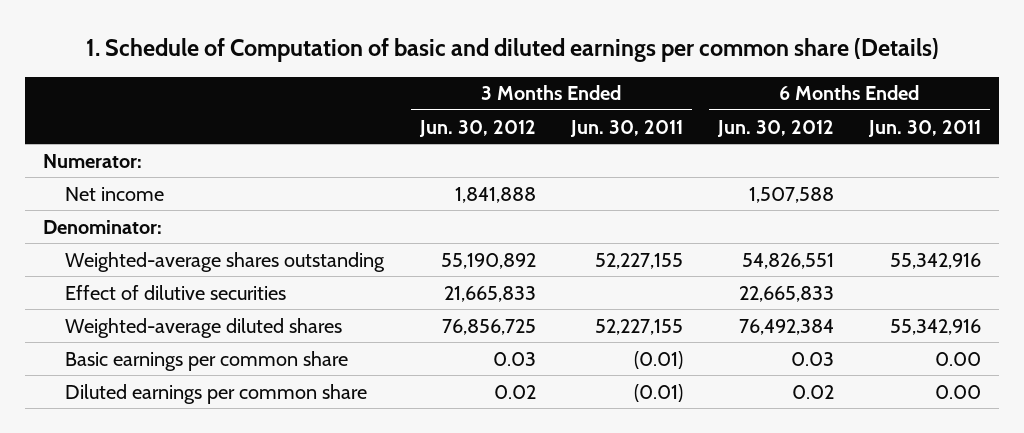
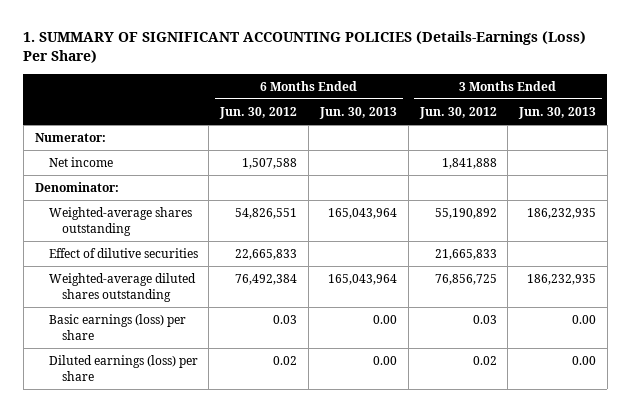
[85,38,939,63] 1. Schedule of Computation of basic and diluted earnings per common share (Details) -> [23,31,587,64] 1. SUMMARY OF SIGNIFICANT ACCOUNTING POLICIES (Details-Earnings (Loss) Per Share)
[569,119,683,137] Jun. 30, 2011 -> none
[868,119,982,137] Jun. 30, 2011 -> none
none -> [318,106,397,119] Jun. 30, 2013
none -> [518,106,597,119] Jun. 30, 2013
[65,317,343,338] Weighted-average diluted shares -> [48,273,196,302] Weighted-average diluted shares outstanding
[65,350,349,371] Basic earnings per common share -> [48,314,186,340] Basic earnings (loss) per share
[65,383,368,404] Diluted earnings per common share -> [48,355,198,381] Diluted earnings (loss) per share

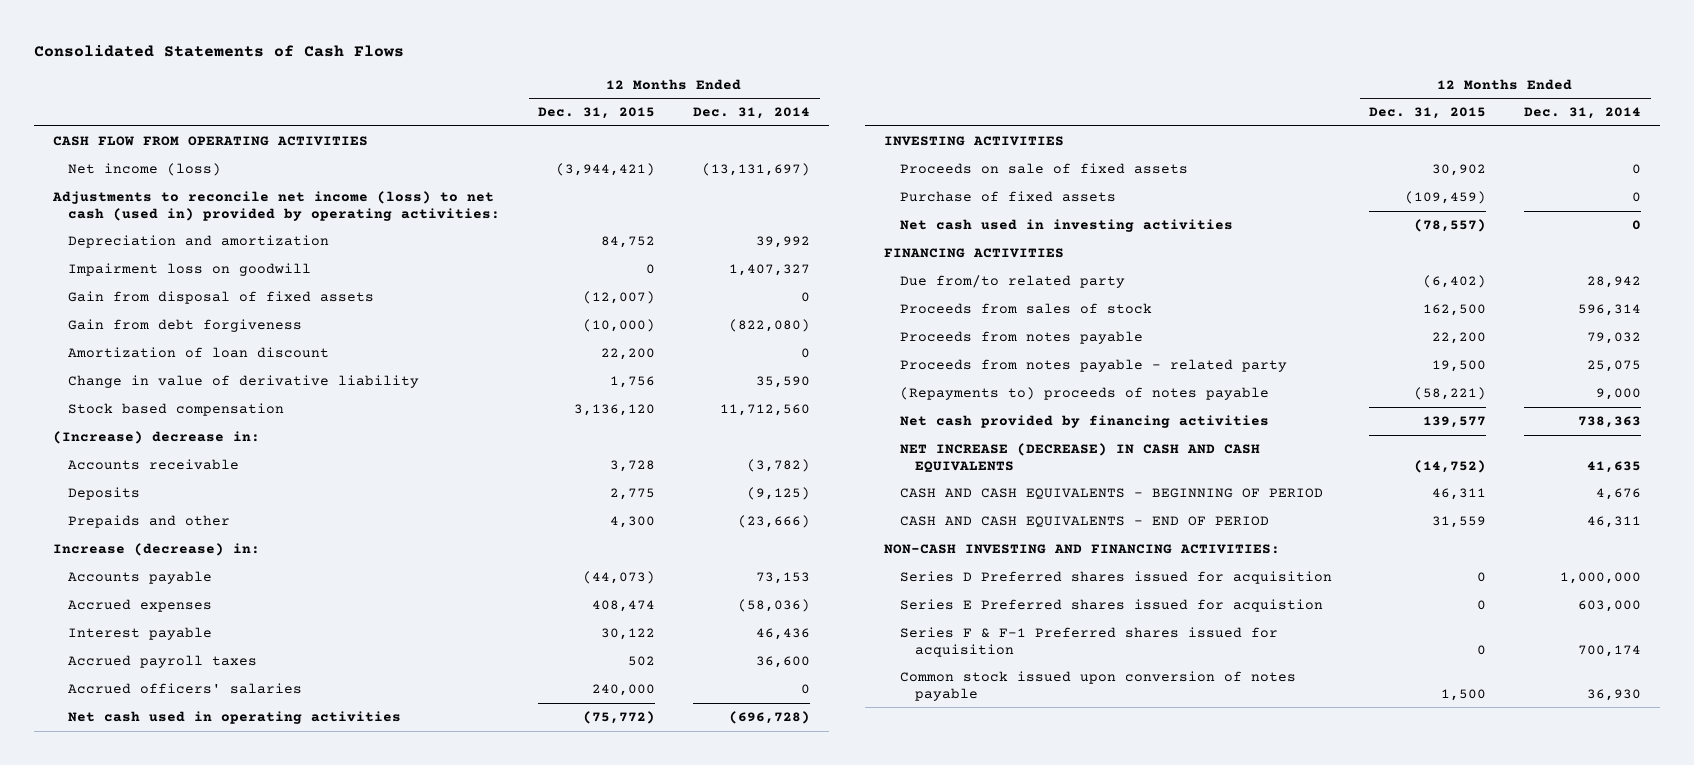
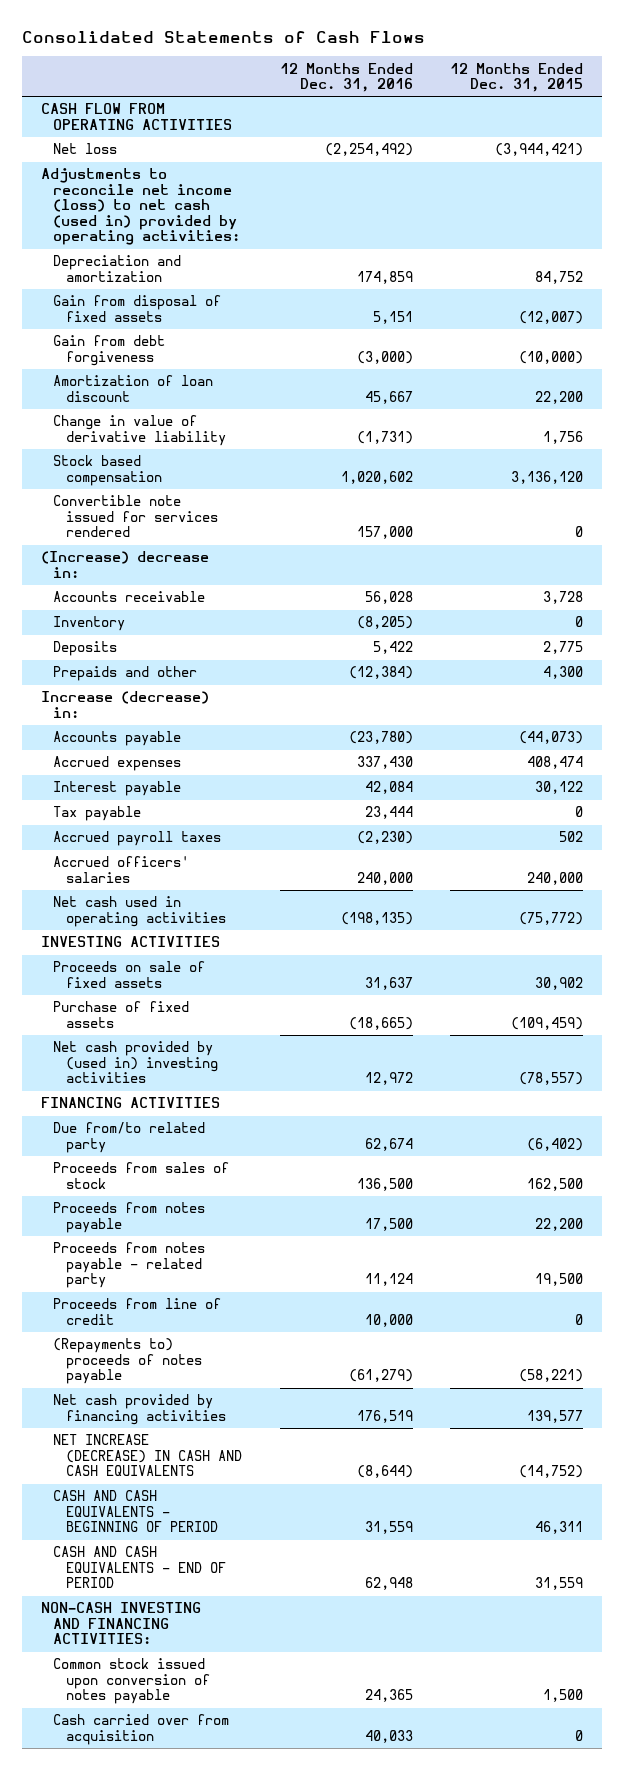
[693,107,811,120] Dec. 31, 2014 -> none
none -> [279,62,413,93] 12 Months Ended Dec. 31, 2016
[68,162,222,176] Net income (loss) -> [53,143,118,155] Net loss
[68,262,312,276] Impairment loss on goodwill -> none
none -> [53,495,219,538] Convertible note issued for services rendered
none -> [53,616,126,632] Inventory
none -> [53,806,142,822] Tax payable
[899,218,1233,232] Net cash used in investing activities -> [53,1041,219,1084] Net cash provided by (used in) investing activities
none -> [53,1298,222,1325] Proceeds from line of credit
[899,570,1332,584] Series D Preferred shares issued for acquisition -> none
[899,598,1323,612] Series E Preferred shares issued for acquistion -> none
[899,626,1278,657] Series F & F-1 Preferred shares issued for acquisition -> none
none -> [53,1714,230,1745] Cash carried over from acquisition

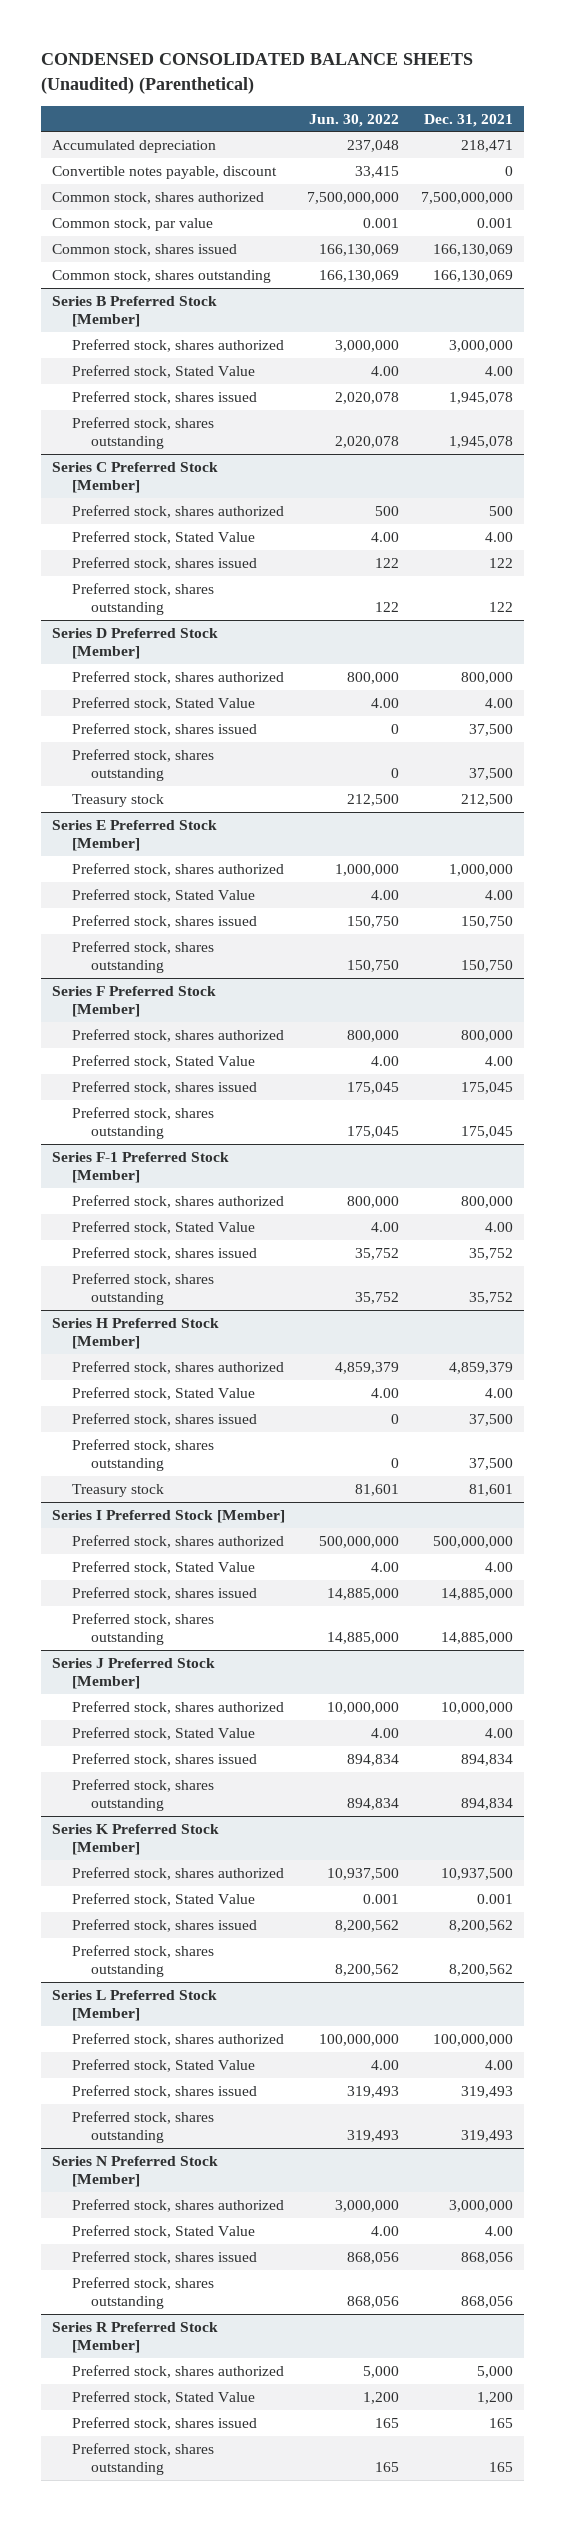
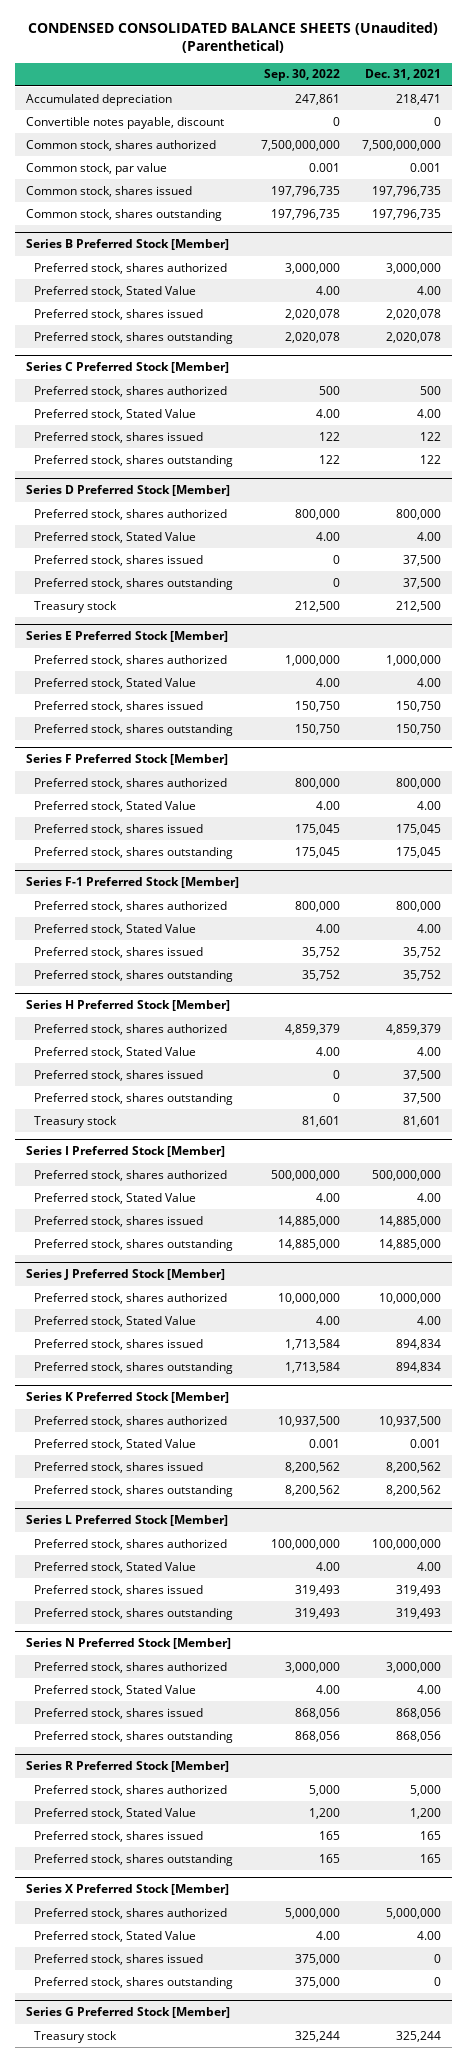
[308,113,399,127] Jun. 30, 2022 -> none
none -> [263,69,340,82] Sep. 30, 2022
[432,244,513,257] 166,130,069 -> [372,185,442,197] 197,796,735
[432,270,513,283] 166,130,069 -> [372,208,442,220] 197,796,735
[448,392,513,405] 1,945,078 -> [386,308,442,320] 2,020,078
[448,436,513,449] 1,945,078 -> [386,331,442,343] 2,020,078
none -> [25,1884,229,1896] Series X Preferred Stock [Member]
none -> [33,1907,227,1919] Preferred stock, shares authorized
none -> [33,1930,196,1942] Preferred stock, Stated Value
none -> [33,1953,203,1965] Preferred stock, shares issued
none -> [33,1976,233,1989] Preferred stock, shares outstanding
none -> [25,2007,230,2019] Series G Preferred Stock [Member]
none -> [33,2030,117,2043] Treasury stock

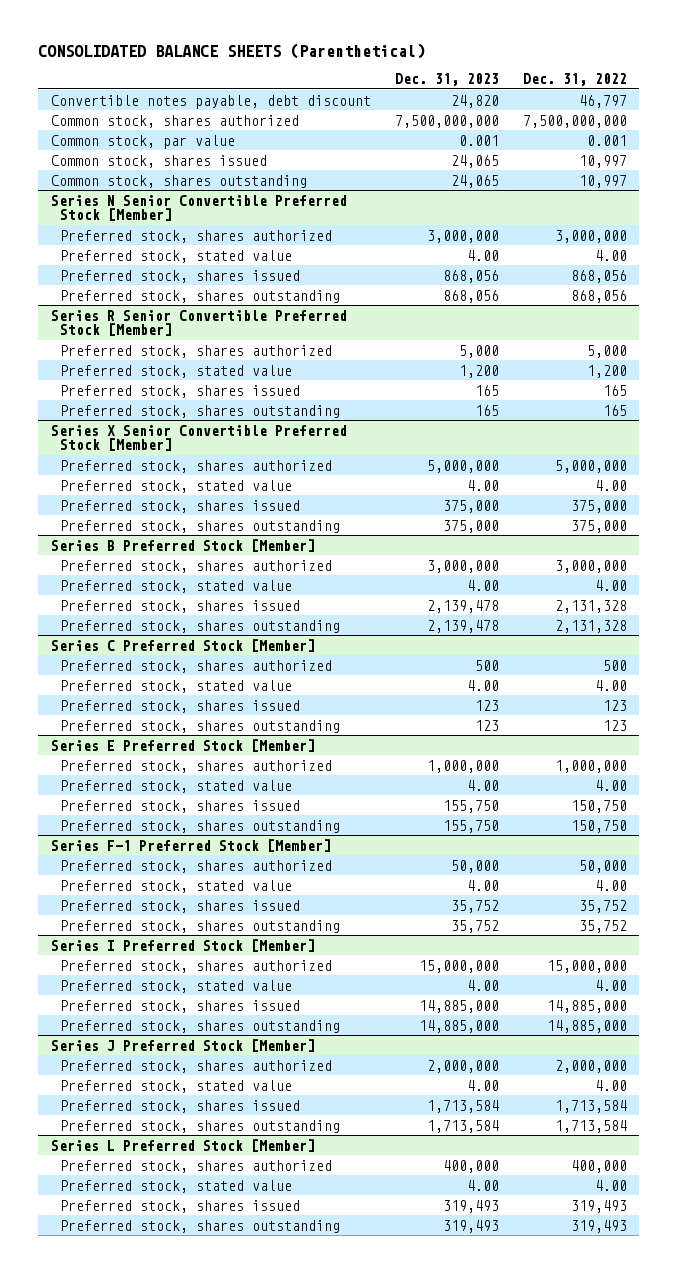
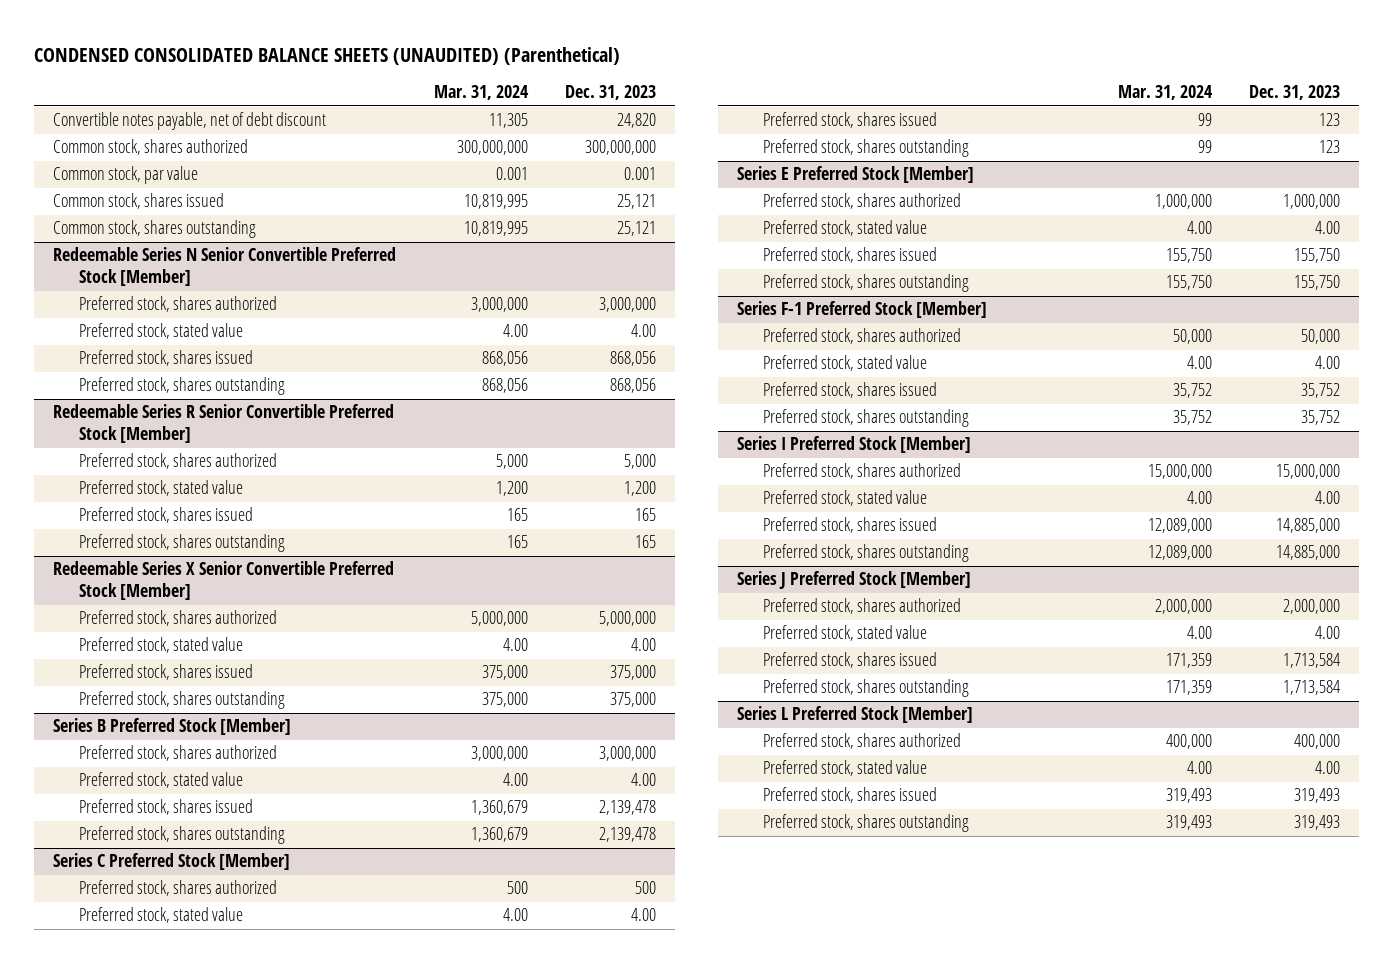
[38,42,426,59] CONSOLIDATED BALANCE SHEETS (Parenthetical) -> [34,46,621,65] CONDENSED CONSOLIDATED BALANCE SHEETS (UNAUDITED) (Parenthetical)
[523,72,628,86] Dec. 31, 2022 -> none
none -> [433,85,529,101] Mar. 31, 2024
[50,94,371,109] Convertible notes payable, debt discount -> [53,112,327,131] Convertible notes payable, net of debt discount
[394,114,499,128] 7,500,000,000 -> [585,140,657,156] 300,000,000
[450,154,499,168] 24,065 -> [617,194,657,210] 25,121
[450,174,499,188] 24,065 -> [617,221,657,237] 25,121
[50,194,347,222] Series N Senior Convertible Preferred Stock [Member] -> [53,247,397,287] Redeemable Series N Senior Convertible Preferred Stock [Member]
[50,309,347,337] Series R Senior Convertible Preferred Stock [Member] -> [53,404,395,444] Redeemable Series R Senior Convertible Preferred Stock [Member]
[50,424,347,452] Series X Senior Convertible Preferred Stock [Member] -> [53,561,395,601] Redeemable Series X Senior Convertible Preferred Stock [Member]

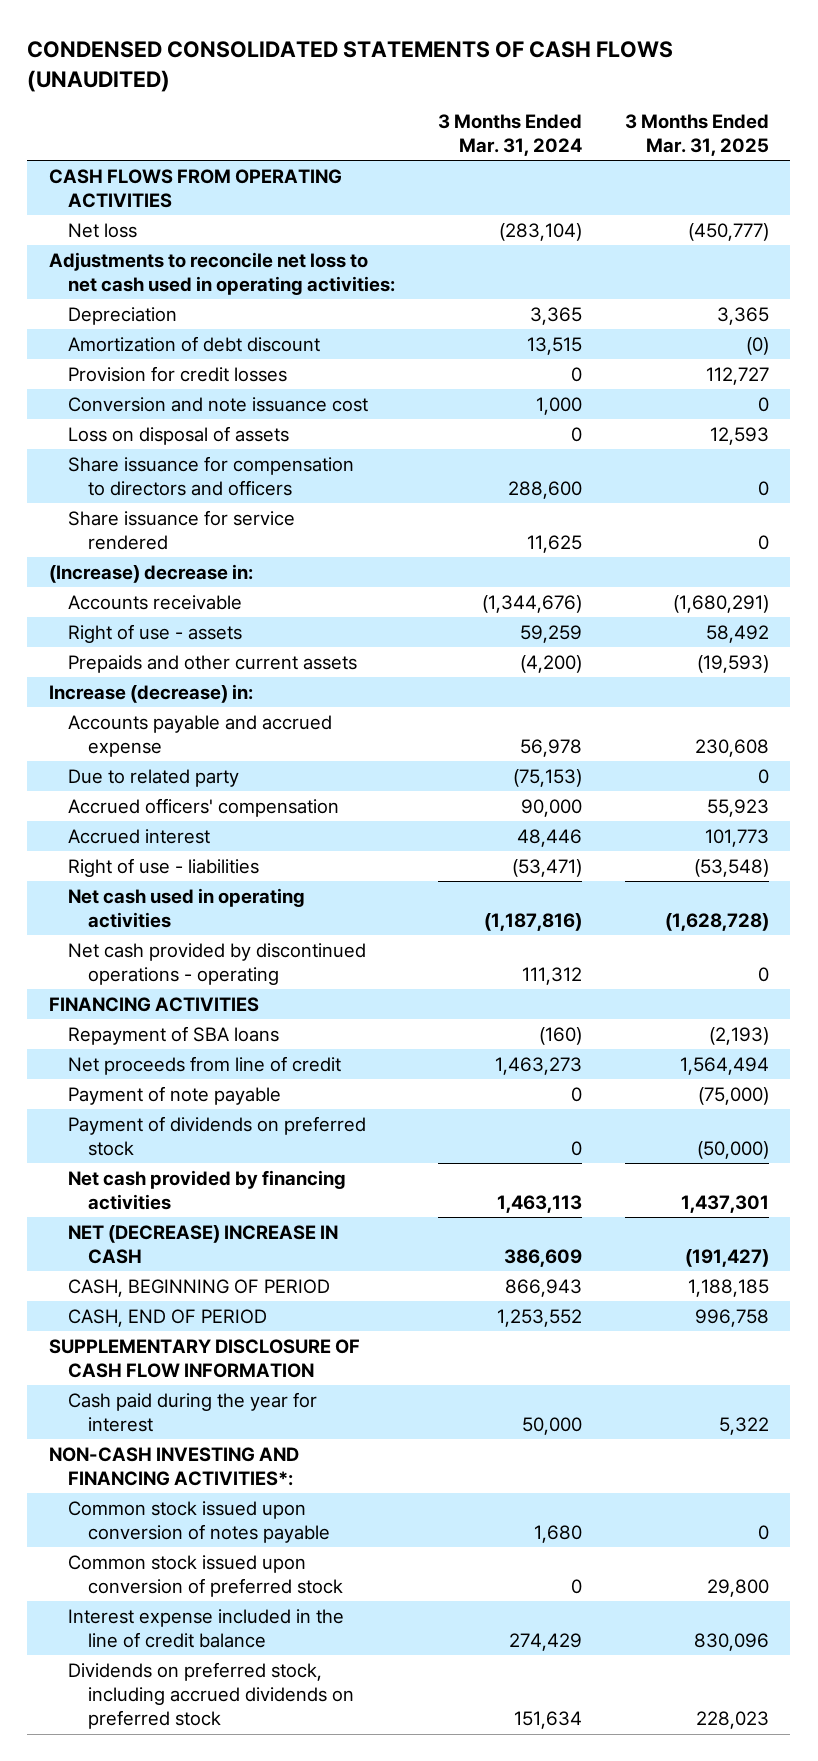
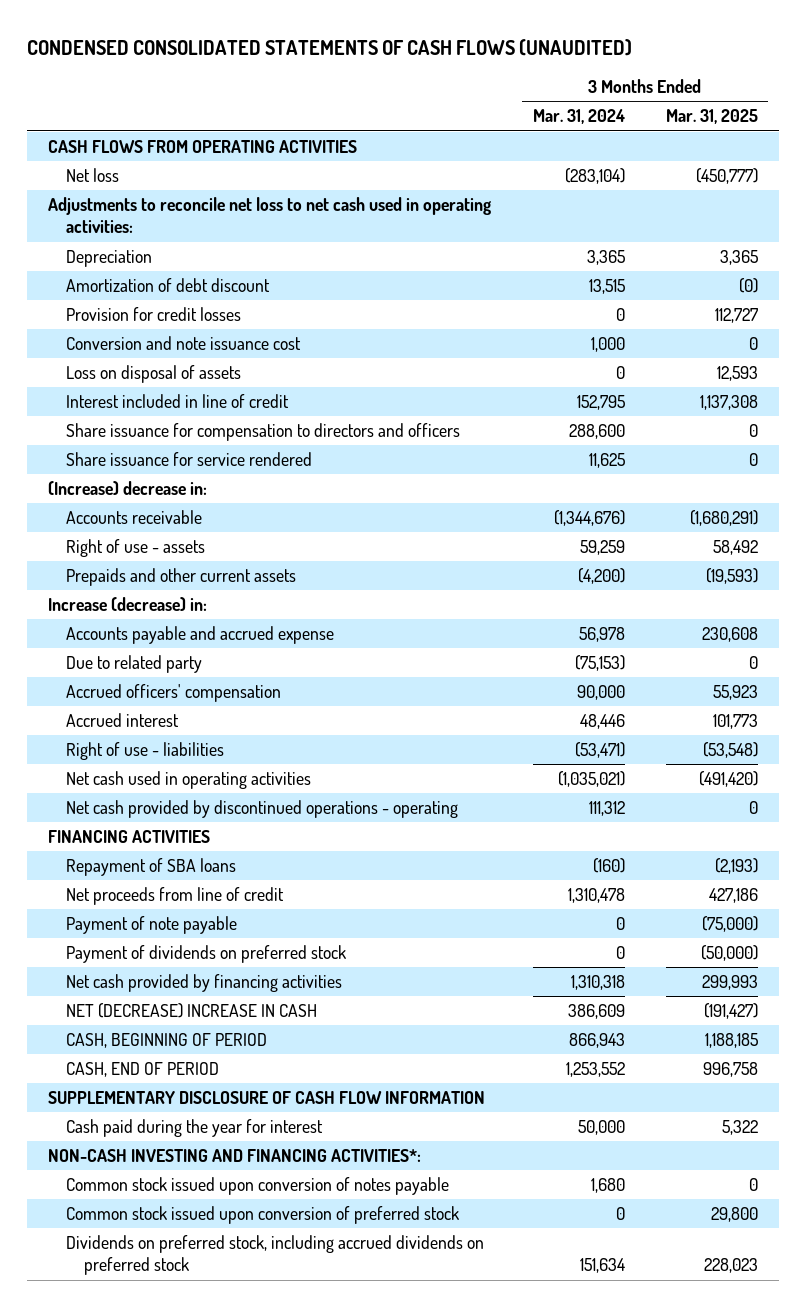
none -> [66,394,290,409] Interest included in line of credit
[484,913,583,932] (1,187,816) -> [557,771,625,788] (1,035,021)
[665,913,770,932] (1,628,728) -> [698,771,758,788] (491,420)
[495,1056,583,1075] 1,463,273 -> [567,888,625,904] 1,310,478
[680,1056,770,1075] 1,564,494 -> [708,888,758,904] 427,186
[497,1195,583,1214] 1,463,113 -> [570,975,625,991] 1,310,318
[681,1195,770,1214] 1,437,301 -> [701,975,758,991] 299,993
[68,1608,345,1649] Interest expense included in the line of credit balance -> none

